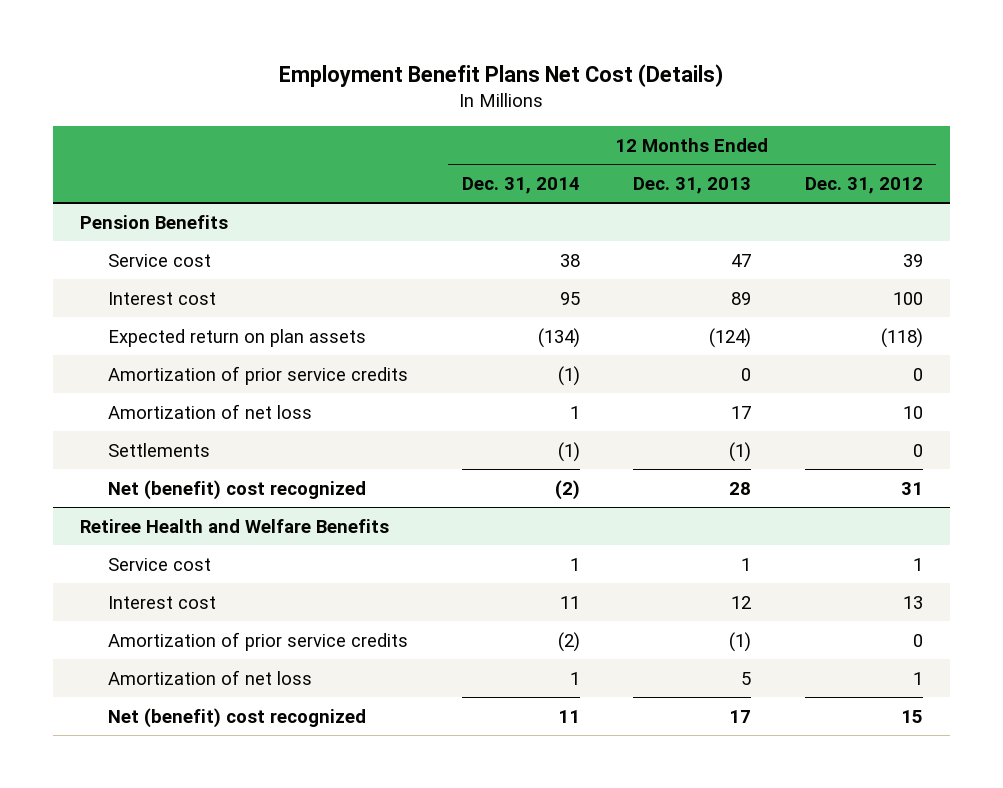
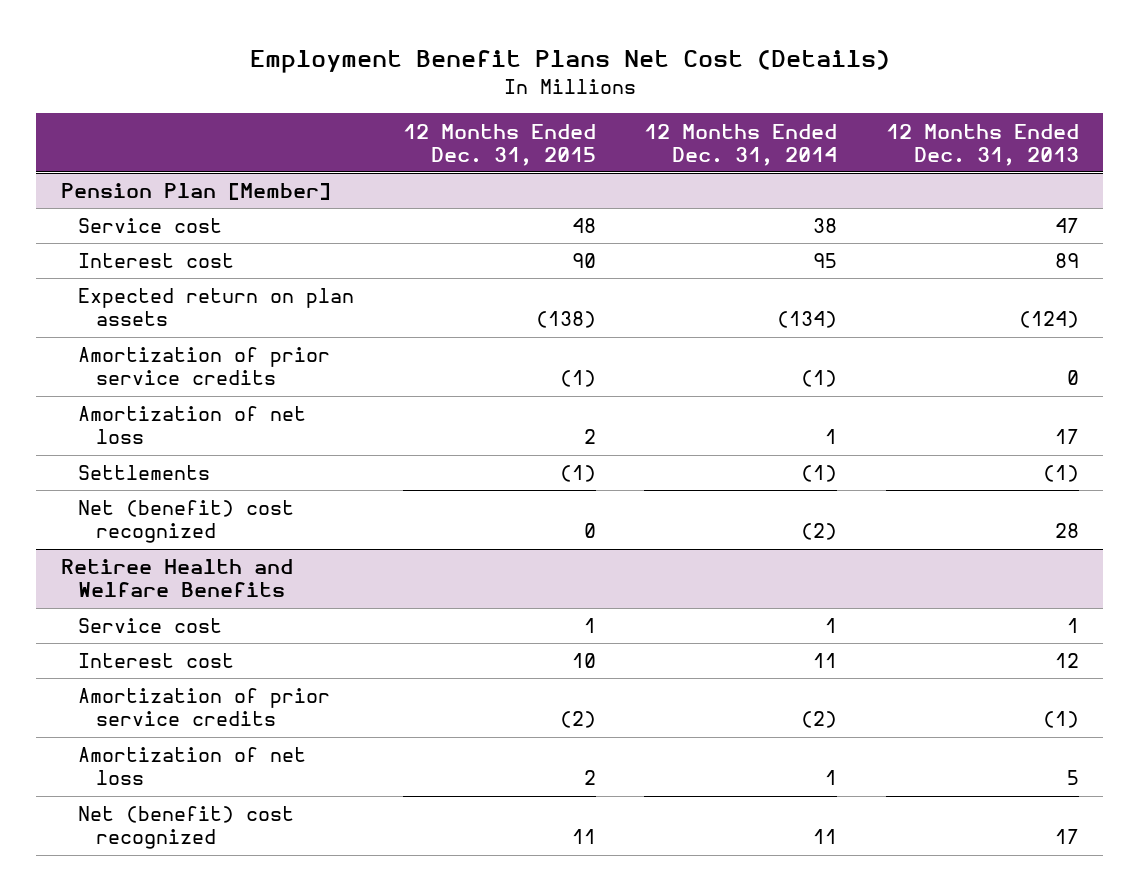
[804,176,923,194] Dec. 31, 2012 -> none
none -> [402,123,596,166] 12 Months Ended Dec. 31, 2015
[79,214,228,229] Pension Benefits -> [60,183,331,201] Pension Plan [Member]

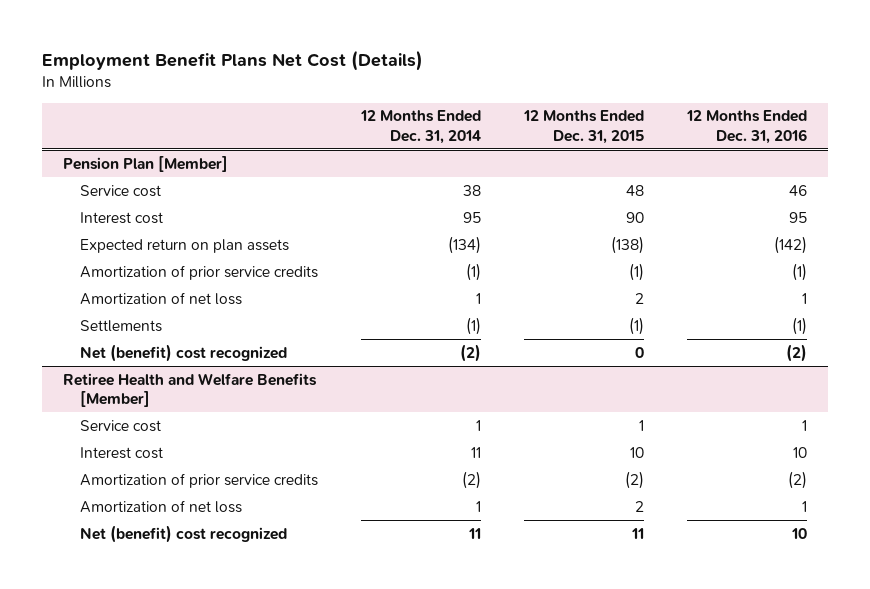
[885,123,1079,166] 12 Months Ended Dec. 31, 2013 -> none
none -> [685,110,807,144] 12 Months Ended Dec. 31, 2016
[60,559,293,598] Retiree Health and Welfare Benefits -> [63,372,318,408] Retiree Health and Welfare Benefits [Member]

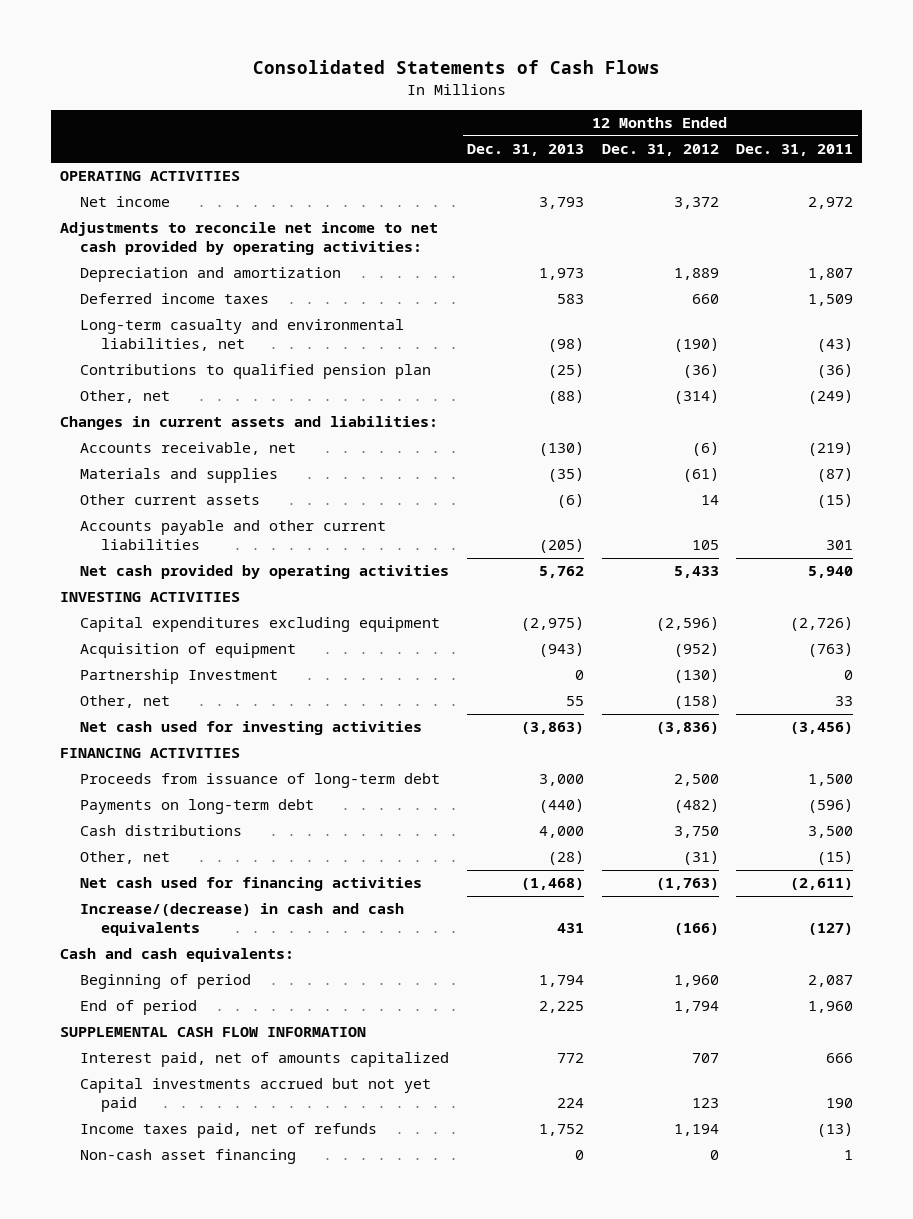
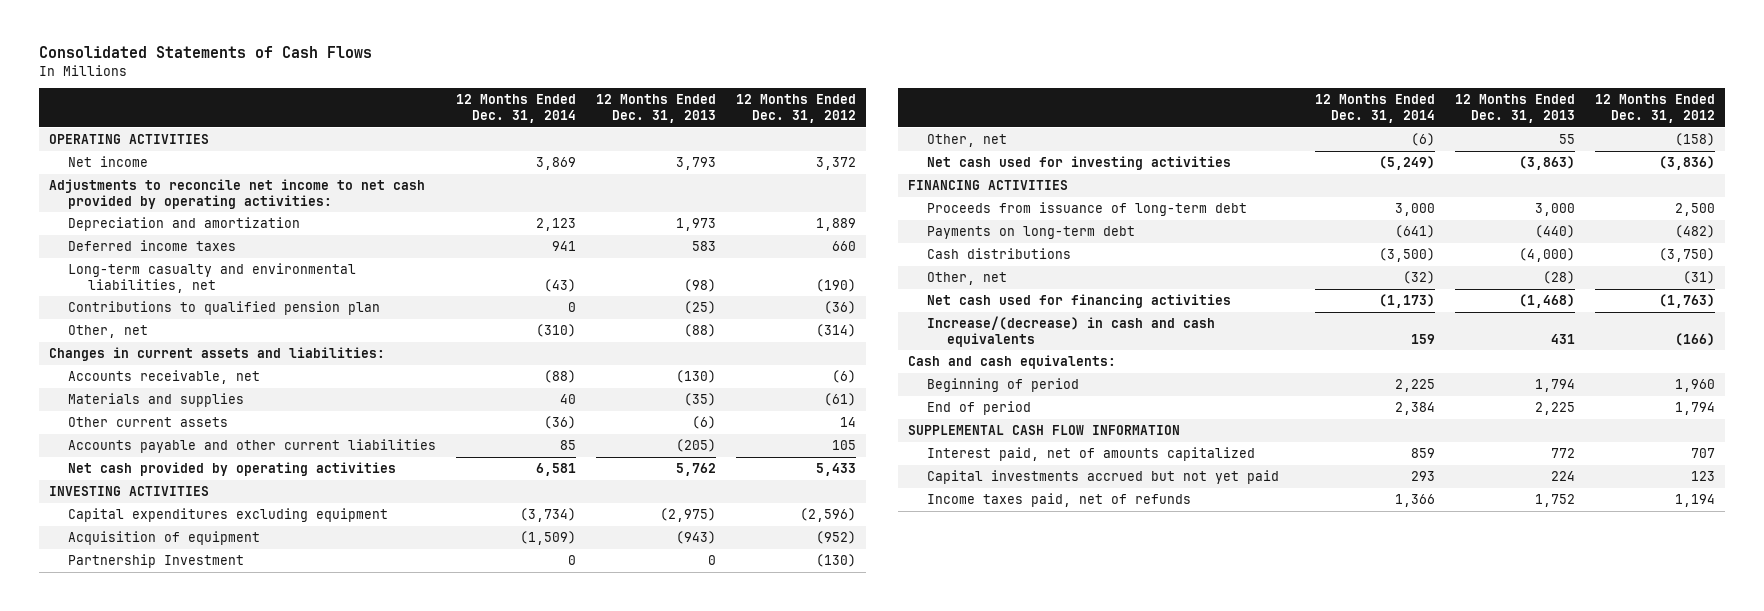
[736,144,854,157] Dec. 31, 2011 -> none
none -> [456,94,577,123] 12 Months Ended Dec. 31, 2014
[539,826,585,839] 4,000 -> [1519,248,1576,263] (4,000)
[673,826,719,839] 3,750 -> [1658,248,1715,263] (3,750)
[80,1149,297,1165] Non-cash asset financing -> none

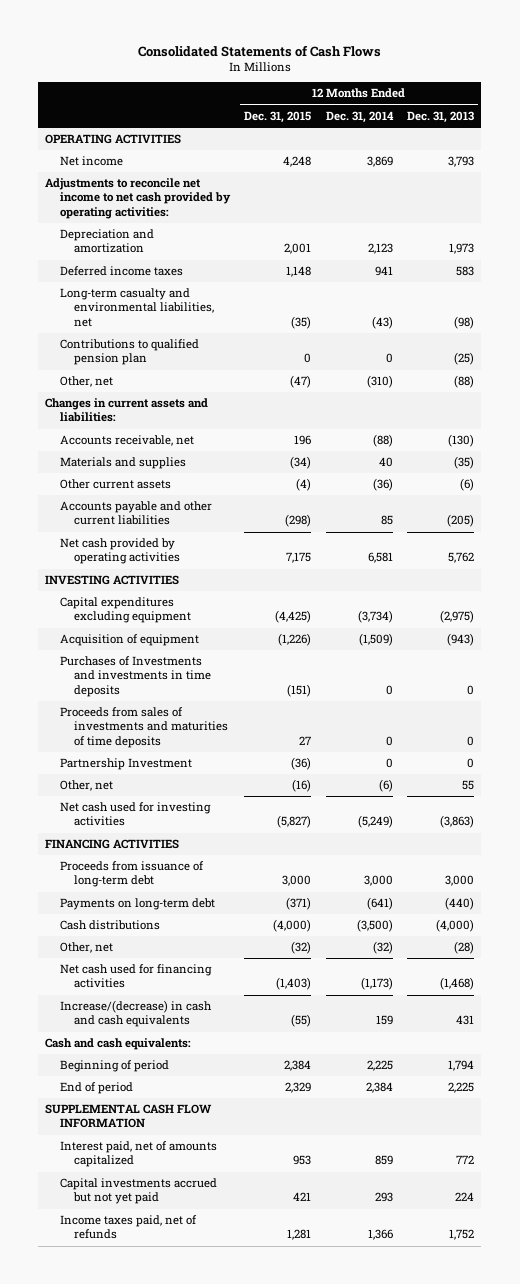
[735,94,856,123] 12 Months Ended Dec. 31, 2012 -> none
none -> [244,110,312,123] Dec. 31, 2015
none -> [59,656,211,697] Purchases of Investments and investments in time deposits
none -> [59,707,228,748] Proceeds from sales of investments and maturities of time deposits

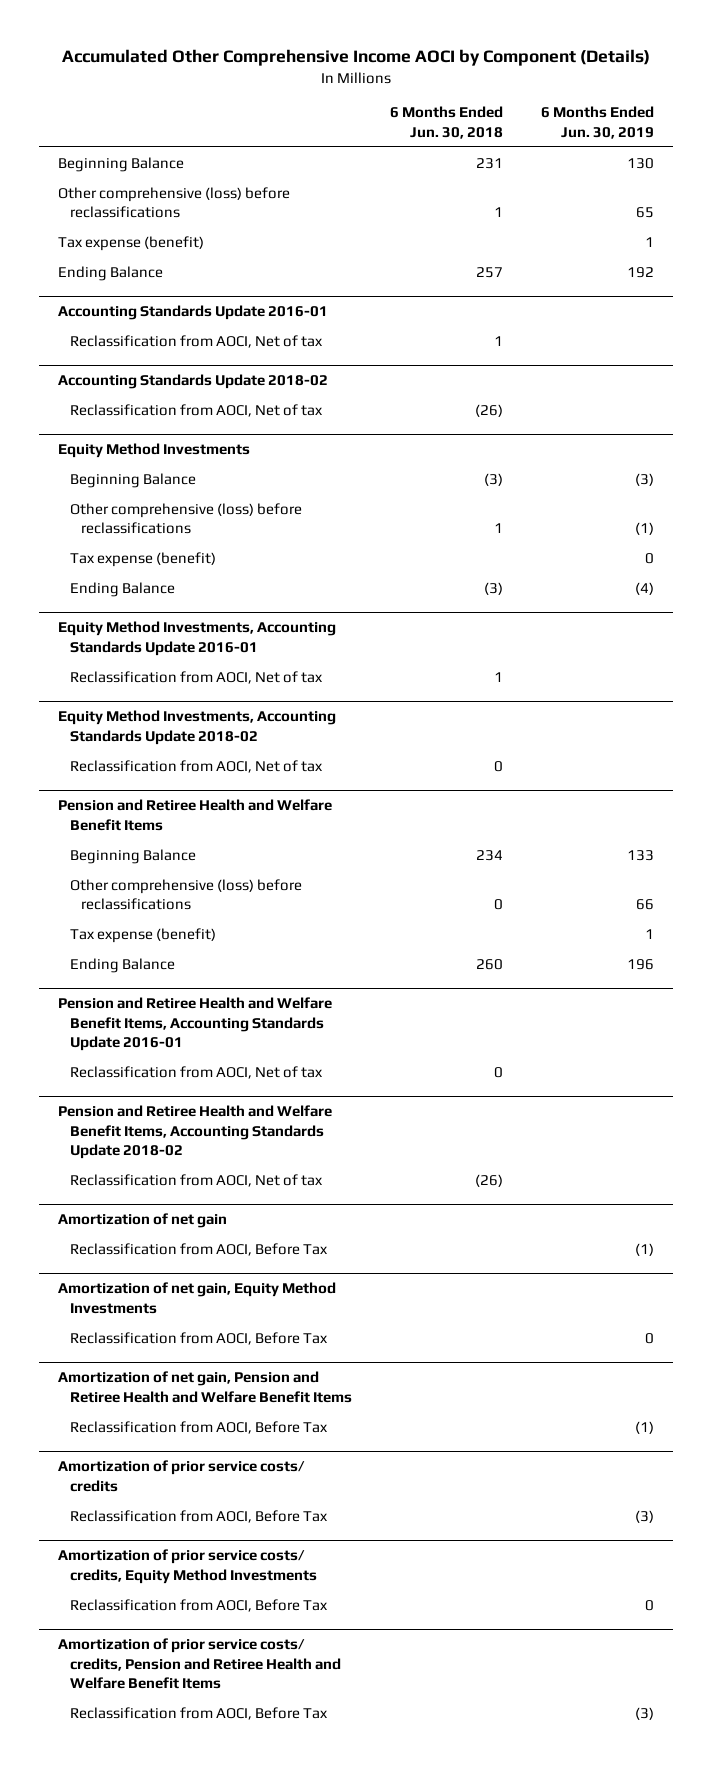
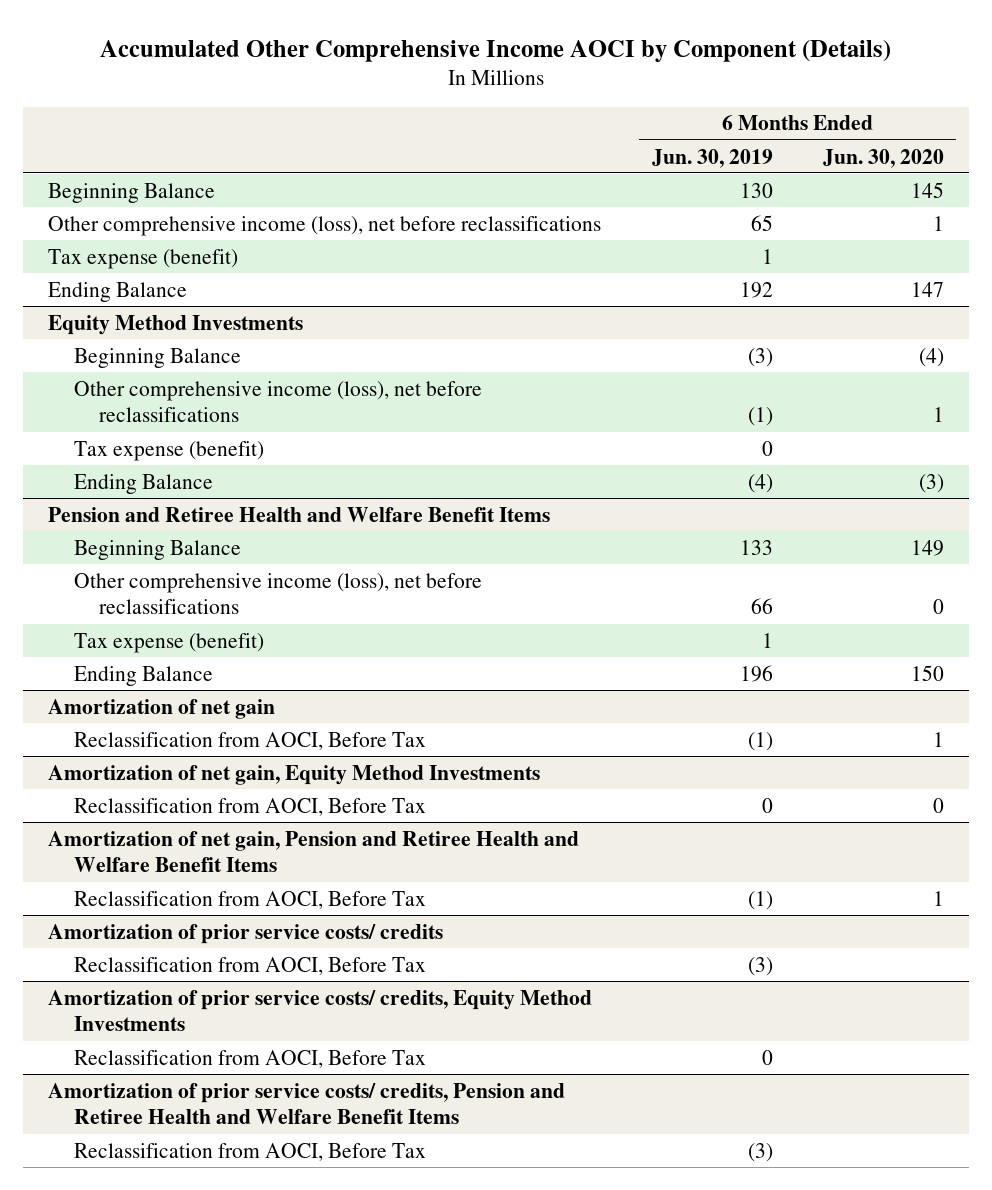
[389,106,503,139] 6 Months Ended Jun. 30, 2018 -> none
none -> [822,148,944,168] Jun. 30, 2020
[57,186,290,219] Other comprehensive (loss) before reclassifications -> [48,215,602,236] Other comprehensive income (loss), net before reclassifications
[57,305,328,321] Accounting Standards Update 2016-01 -> none
[69,334,323,348] Reclassification from AOCI, Net of tax -> none
[57,374,328,390] Accounting Standards Update 2018-02 -> none
[69,403,323,417] Reclassification from AOCI, Net of tax -> none
[69,502,302,535] Other comprehensive (loss) before reclassifications -> [73,380,482,423] Other comprehensive income (loss), net before reclassifications
[57,621,336,656] Equity Method Investments, Accounting Standards Update 2016-01 -> none
[69,670,323,684] Reclassification from AOCI, Net of tax -> none
[57,710,336,745] Equity Method Investments, Accounting Standards Update 2018-02 -> none
[69,759,323,773] Reclassification from AOCI, Net of tax -> none
[69,878,302,911] Other comprehensive (loss) before reclassifications -> [73,572,482,615] Other comprehensive income (loss), net before reclassifications
[57,997,332,1052] Pension and Retiree Health and Welfare Benefit Items, Accounting Standards Update 2016-01 -> none
[69,1065,323,1079] Reclassification from AOCI, Net of tax -> none
[57,1105,332,1160] Pension and Retiree Health and Welfare Benefit Items, Accounting Standards Update 2018-02 -> none
[69,1173,323,1187] Reclassification from AOCI, Net of tax -> none

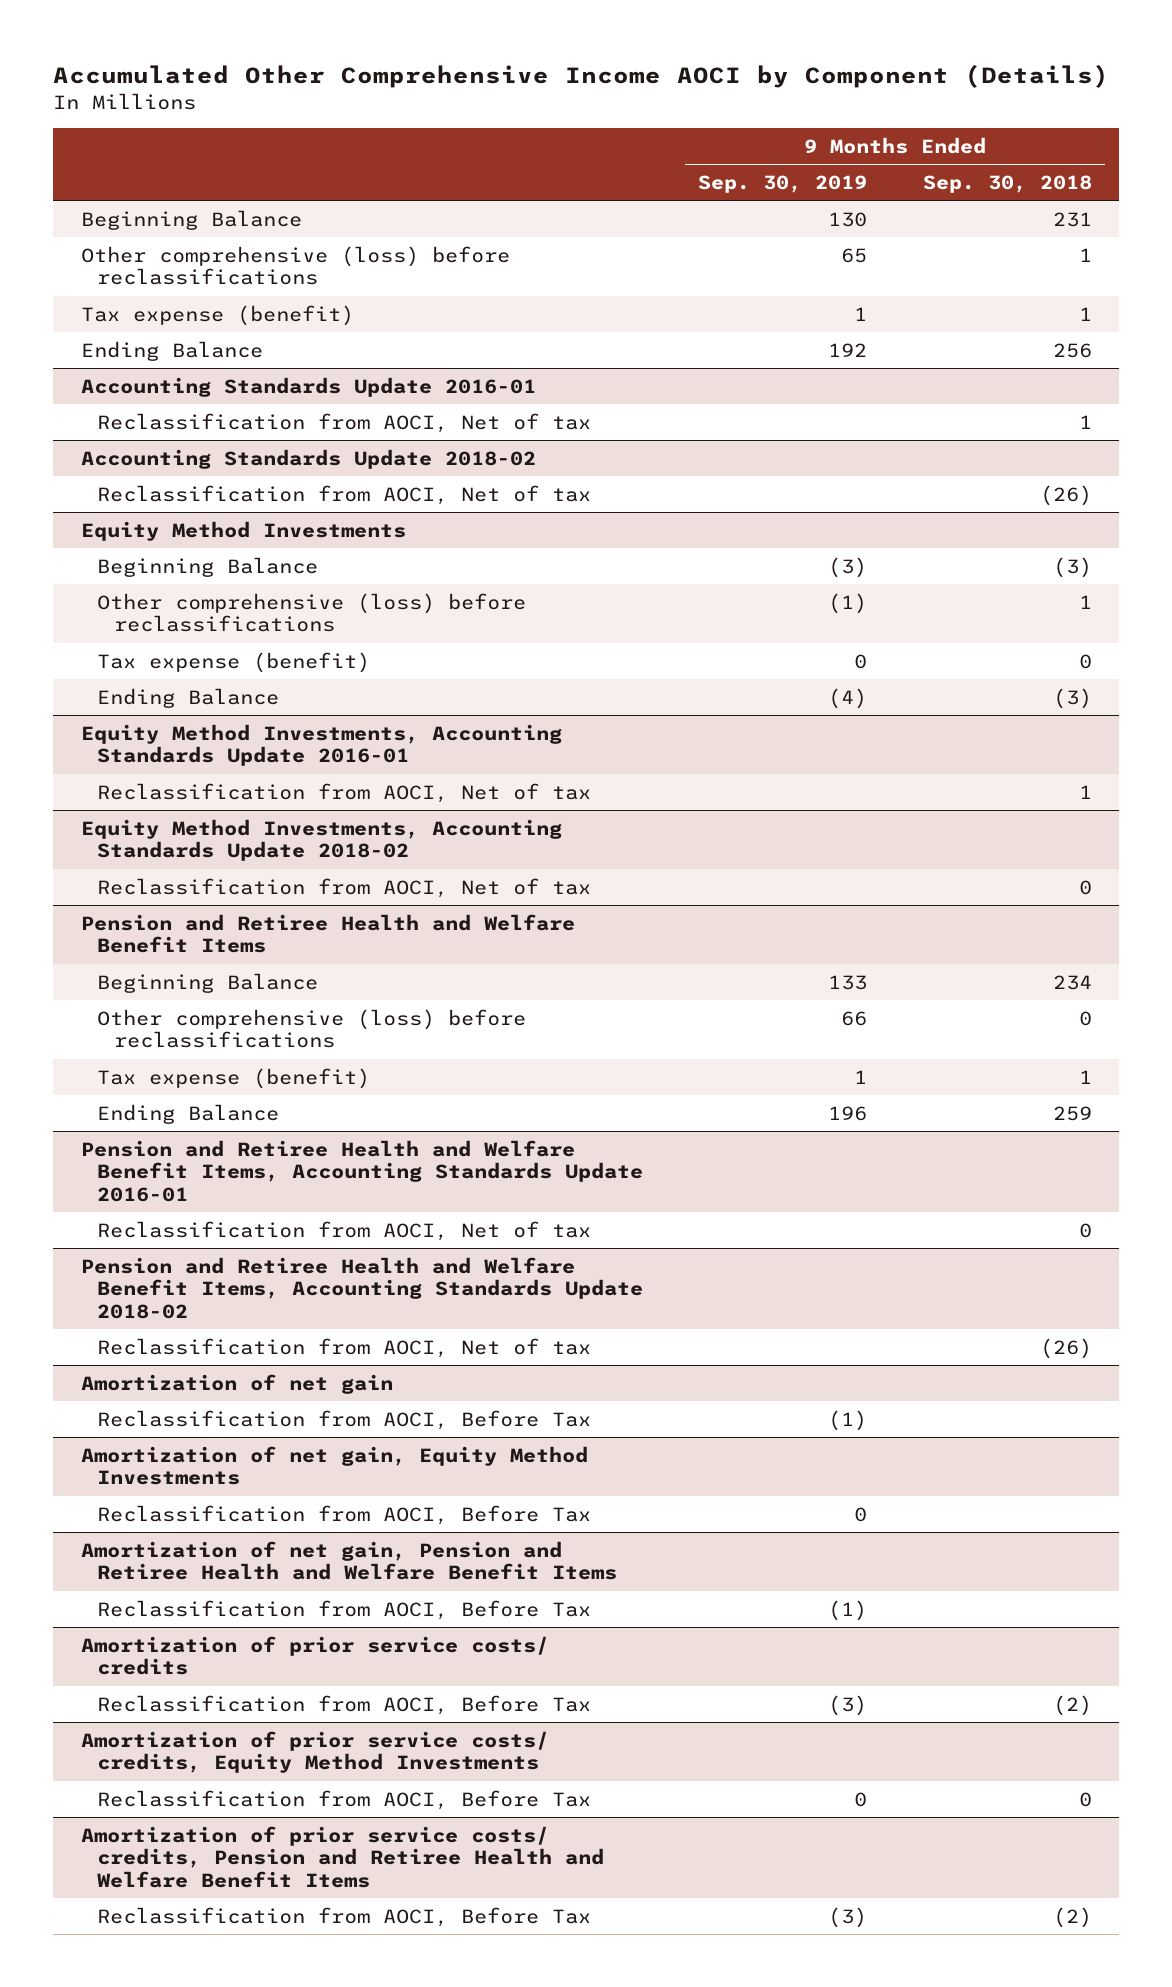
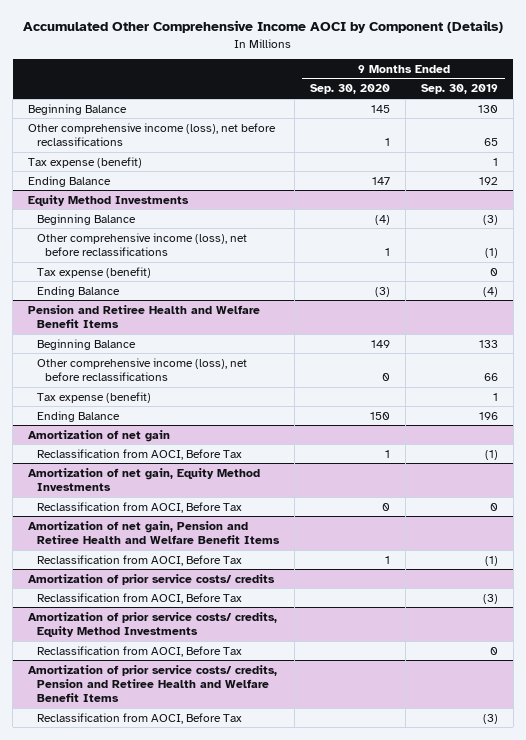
[922,174,1092,193] Sep. 30, 2018 -> none
none -> [309,84,390,95] Sep. 30, 2020
[80,245,510,286] Other comprehensive (loss) before reclassifications -> [28,122,277,147] Other comprehensive income (loss), net before reclassifications
[80,376,536,397] Accounting Standards Update 2016-01 -> none
[97,412,592,433] Reclassification from AOCI, Net of tax -> none
[80,448,536,469] Accounting Standards Update 2018-02 -> none
[97,484,592,505] Reclassification from AOCI, Net of tax -> none
[97,592,527,633] Other comprehensive (loss) before reclassifications -> [36,232,247,257] Other comprehensive income (loss), net before reclassifications
[80,723,562,767] Equity Method Investments, Accounting Standards Update 2016-01 -> none
[97,782,592,803] Reclassification from AOCI, Net of tax -> none
[80,818,562,862] Equity Method Investments, Accounting Standards Update 2018-02 -> none
[97,877,592,898] Reclassification from AOCI, Net of tax -> none
[97,1008,527,1049] Other comprehensive (loss) before reclassifications -> [36,357,247,382] Other comprehensive income (loss), net before reclassifications
[80,1139,644,1202] Pension and Retiree Health and Welfare Benefit Items, Accounting Standards Update 2016-01 -> none
[97,1220,592,1241] Reclassification from AOCI, Net of tax -> none
[80,1256,644,1319] Pension and Retiree Health and Welfare Benefit Items, Accounting Standards Update 2018-02 -> none
[97,1337,592,1358] Reclassification from AOCI, Net of tax -> none

